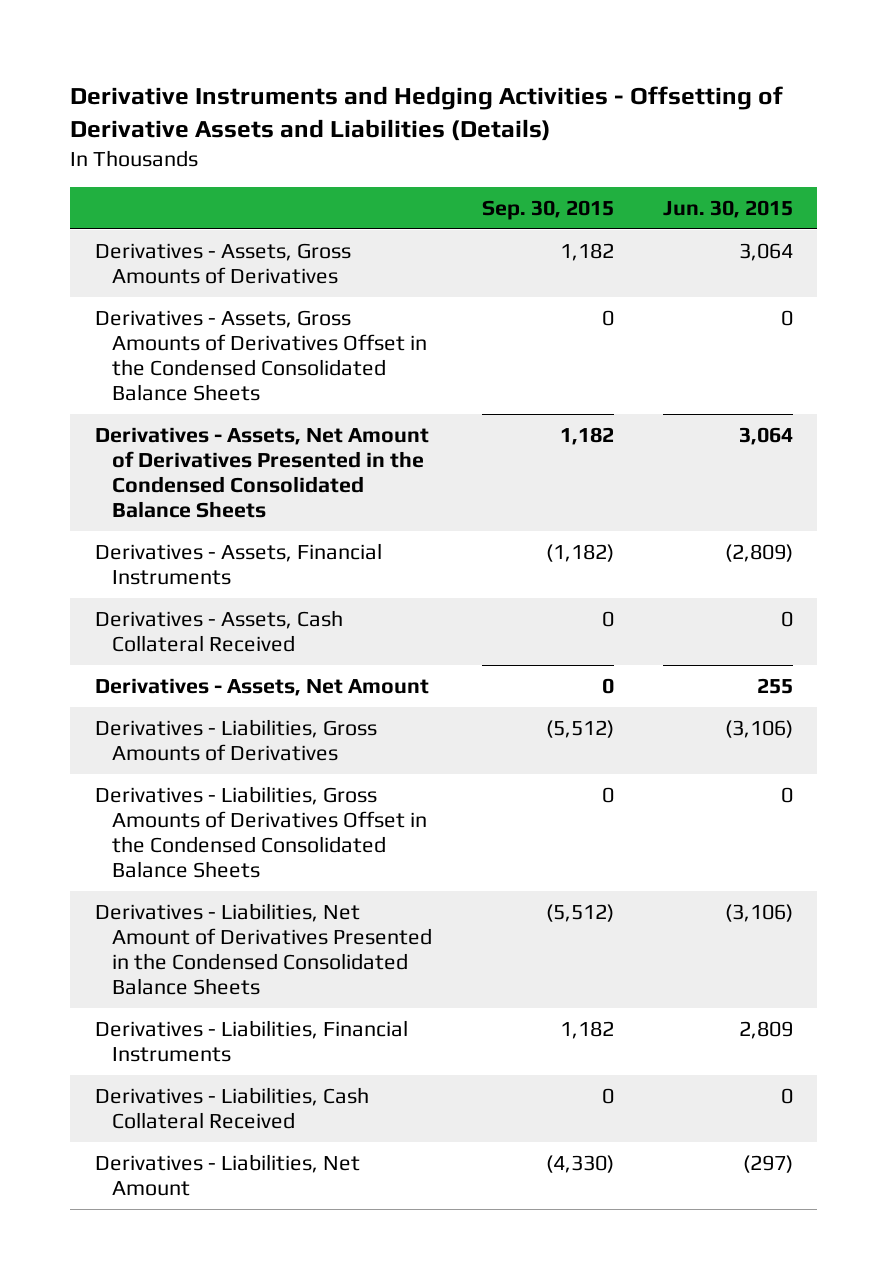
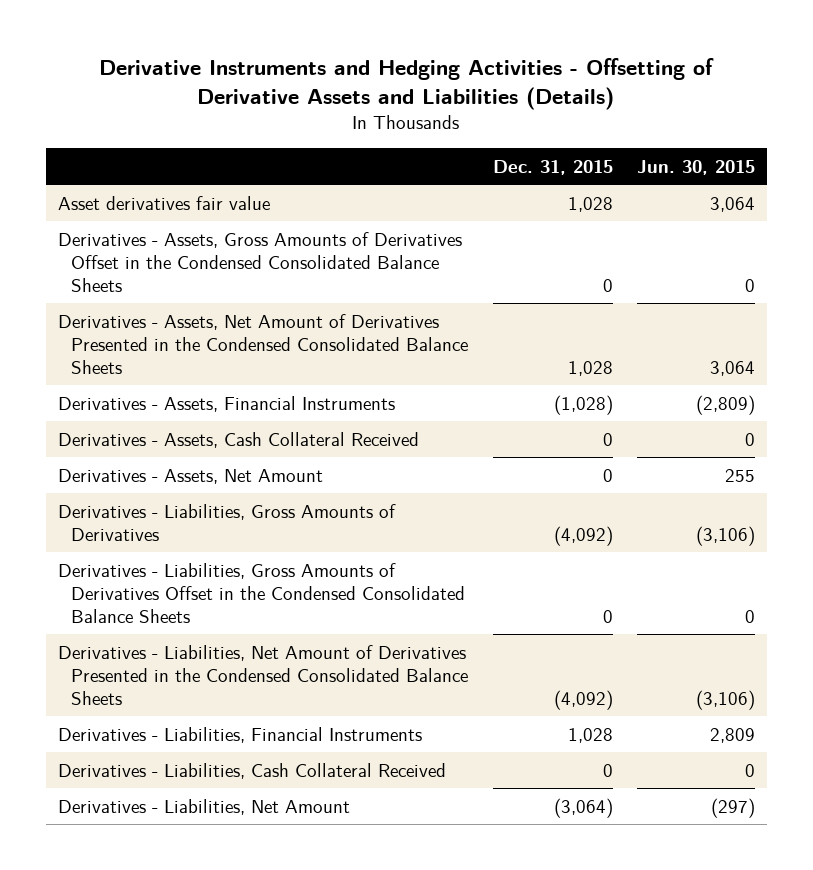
[481,200,614,221] Sep. 30, 2015 -> none
none -> [492,159,613,175] Dec. 31, 2015
[94,242,351,284] Derivatives - Assets, Gross Amounts of Derivatives -> [57,195,270,210] Asset derivatives fair value

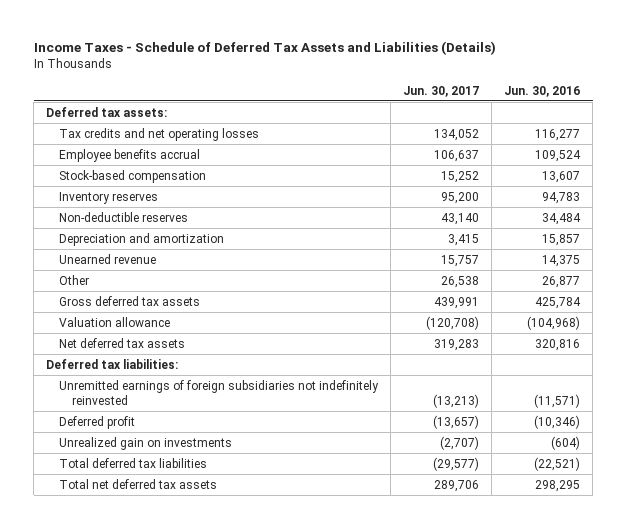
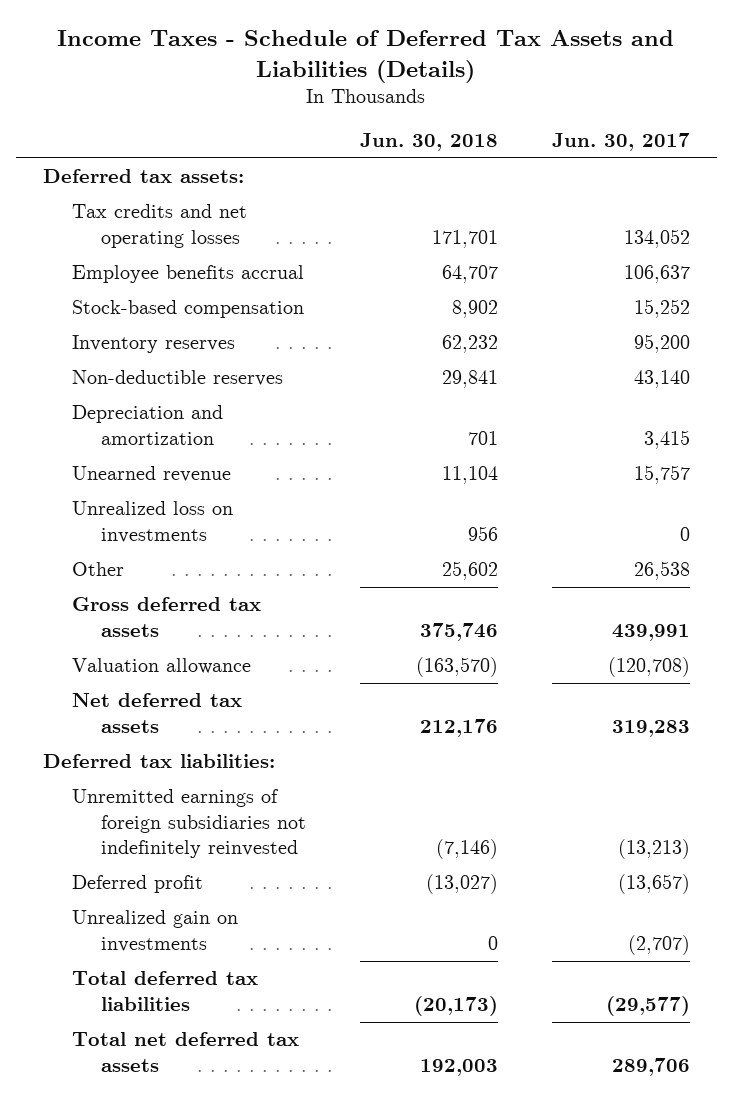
[504,85,581,97] Jun. 30, 2016 -> none
none -> [359,132,498,151] Jun. 30, 2018
none -> [71,501,233,543] Unrealized loss on investments

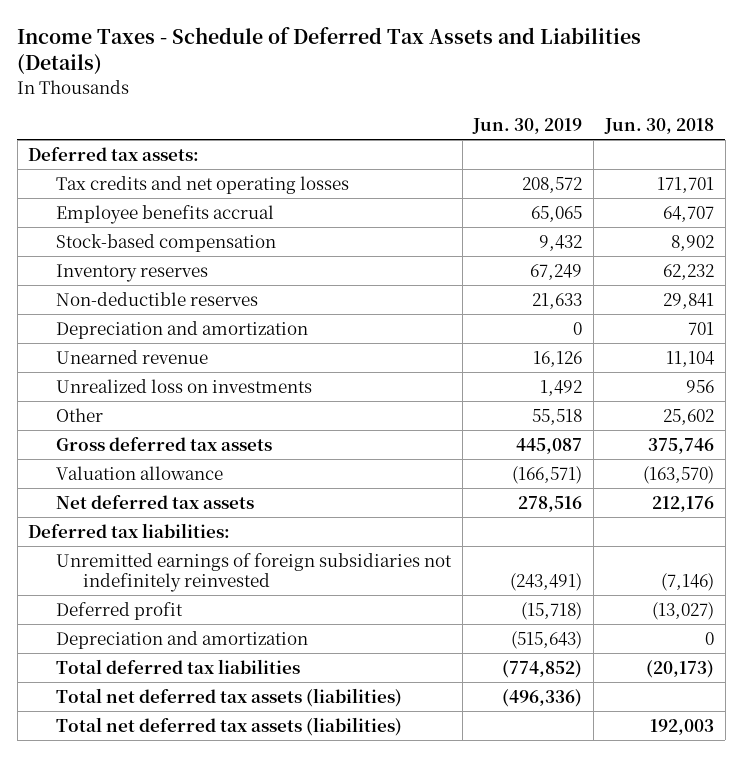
[551,132,690,151] Jun. 30, 2017 -> none
none -> [472,118,583,135] Jun. 30, 2019
[71,910,238,952] Unrealized gain on investments -> none
none -> [55,630,308,649] Depreciation and amortization
none -> [55,687,402,707] Total net deferred tax assets (liabilities)
[71,1032,299,1072] Total net deferred tax assets -> [55,716,402,736] Total net deferred tax assets (liabilities)

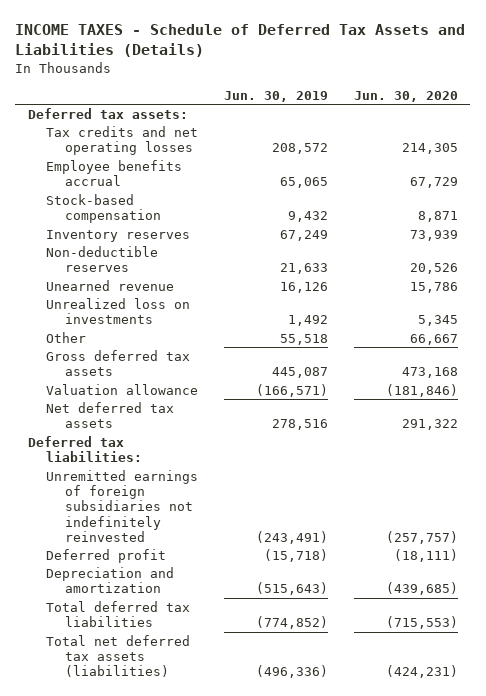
[17,26,642,75] Income Taxes - Schedule of Deferred Tax Assets and Liabilities (Details) -> [15,24,466,58] INCOME TAXES - Schedule of Deferred Tax Assets and Liabilities (Details)
[603,118,714,135] Jun. 30, 2018 -> none
none -> [353,90,458,102] Jun. 30, 2020
[55,320,308,339] Depreciation and amortization -> none
[55,716,402,736] Total net deferred tax assets (liabilities) -> none

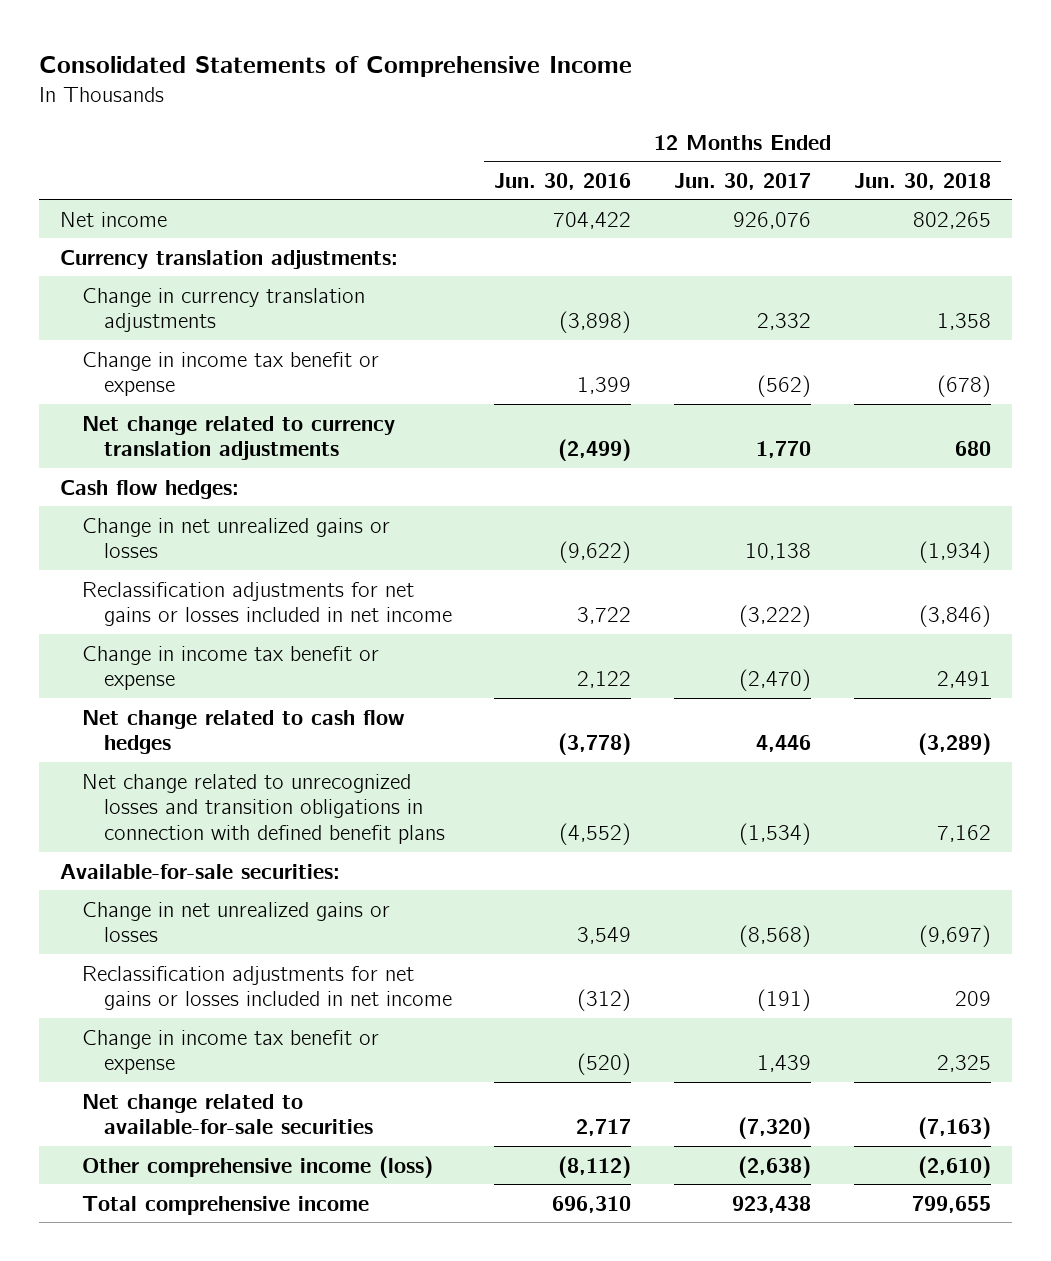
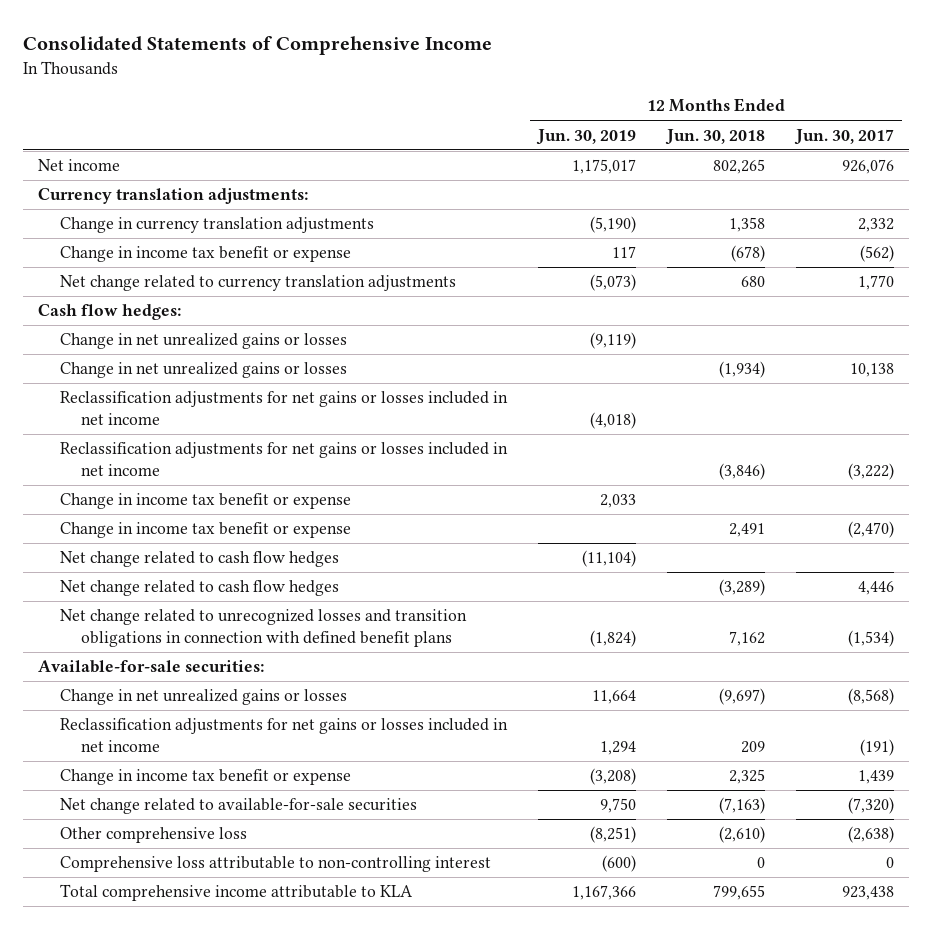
[494,172,632,190] Jun. 30, 2016 -> none
none -> [535,128,636,145] Jun. 30, 2019
none -> [59,333,347,350] Change in net unrealized gains or losses
none -> [59,391,508,425] Reclassification adjustments for net gains or losses included in net income
none -> [59,493,351,510] Change in income tax benefit or expense
none -> [59,551,339,568] Net change related to cash flow hedges
[82,1155,434,1178] Other comprehensive income (loss) -> [59,827,247,844] Other comprehensive loss
none -> [59,856,491,873] Comprehensive loss attributable to non-controlling interest
[82,1195,370,1215] Total comprehensive income -> [59,884,413,902] Total comprehensive income attributable to KLA

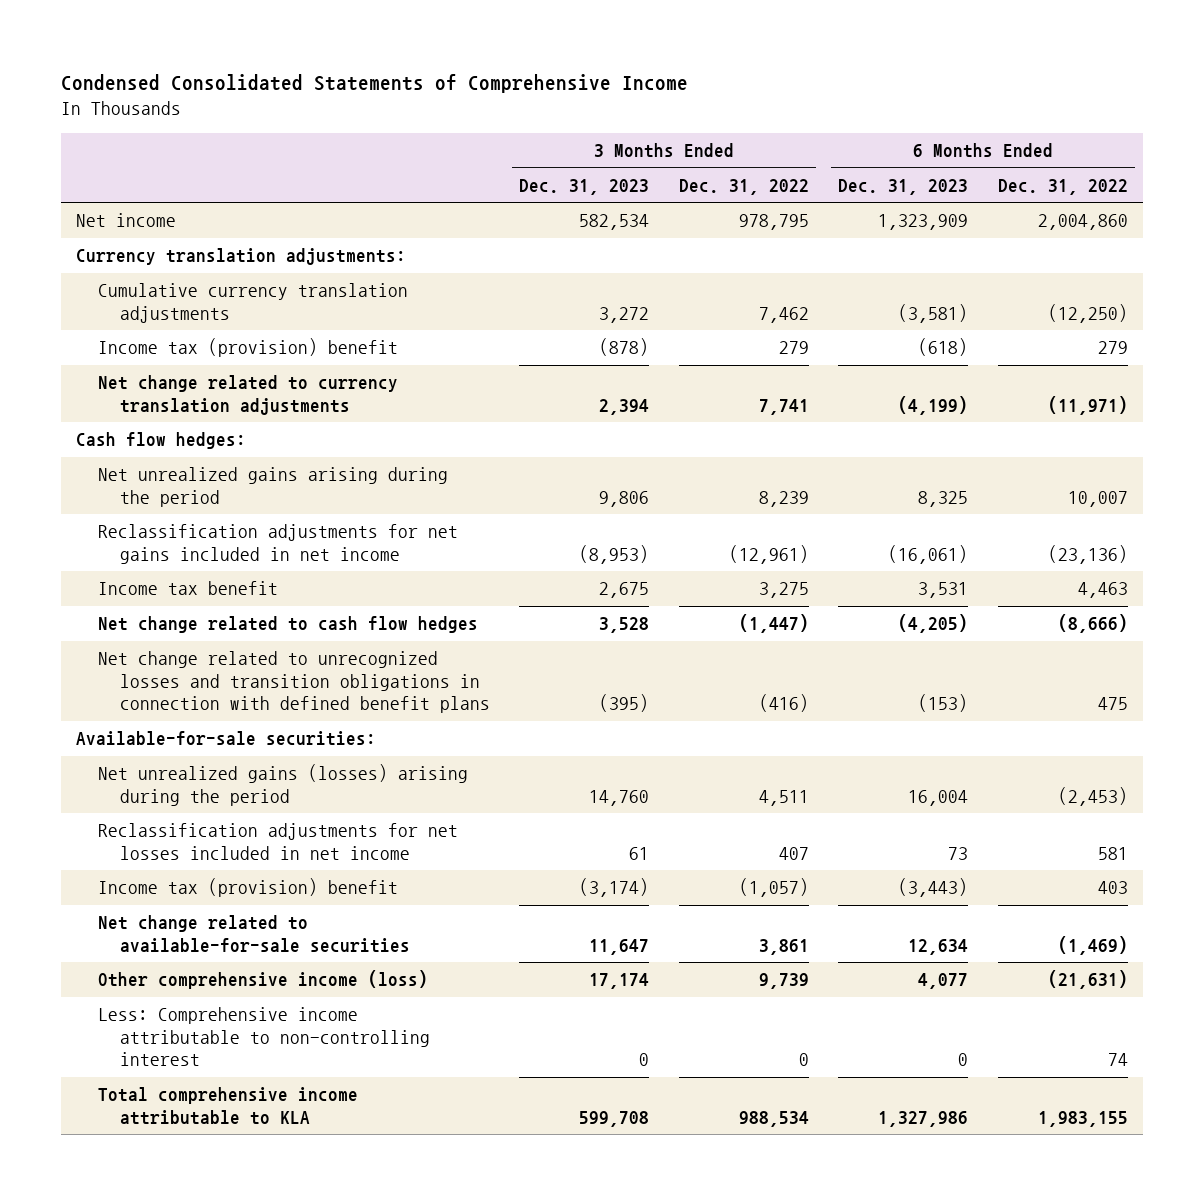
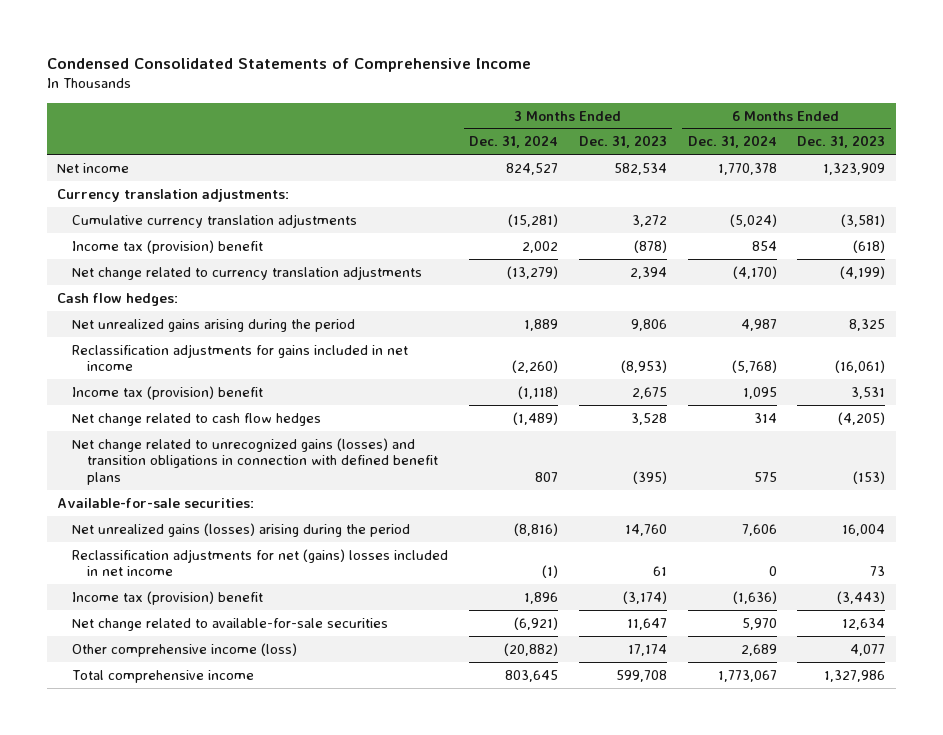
[678,178,809,195] Dec. 31, 2022 -> none
[998,178,1129,195] Dec. 31, 2022 -> none
none -> [469,135,559,149] Dec. 31, 2024
none -> [687,135,777,149] Dec. 31, 2024
[97,524,458,564] Reclassification adjustments for net gains included in net income -> [72,343,409,372] Reclassification adjustments for gains included in net income
[97,581,278,596] Income tax benefit -> [72,385,264,400] Income tax (provision) benefit
[97,651,490,714] Net change related to unrecognized losses and transition obligations in connection with defined benefit plans -> [72,437,439,485] Net change related to unrecognized gains (losses) and transition obligations in connection with defined benefit plans
[97,823,458,860] Reclassification adjustments for net losses included in net income -> [72,548,449,577] Reclassification adjustments for net (gains) losses included in net income
[97,1007,430,1067] Less: Comprehensive income attributable to non-controlling interest -> none
[97,1087,358,1125] Total comprehensive income attributable to KLA -> [72,669,255,683] Total comprehensive income

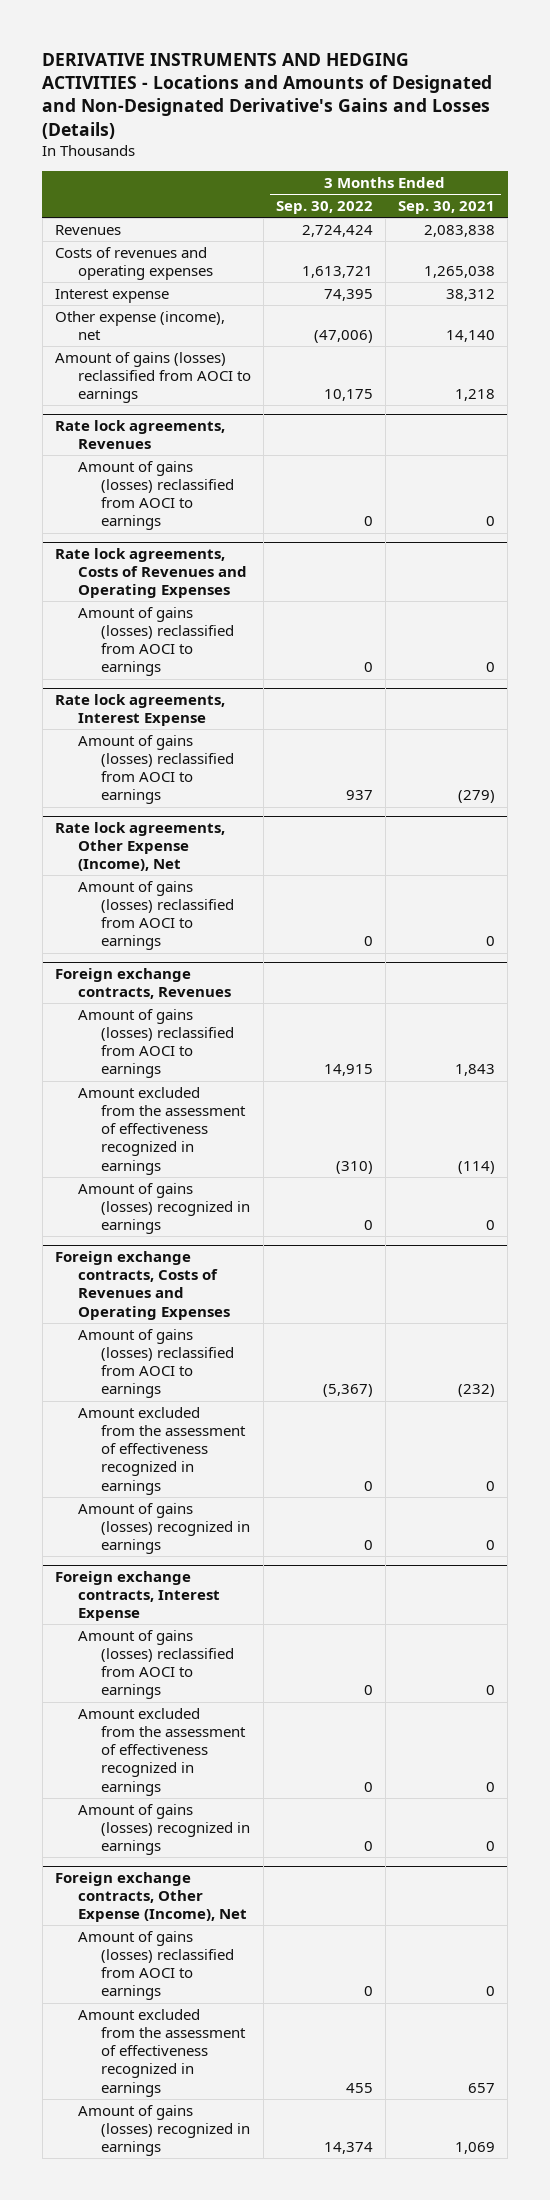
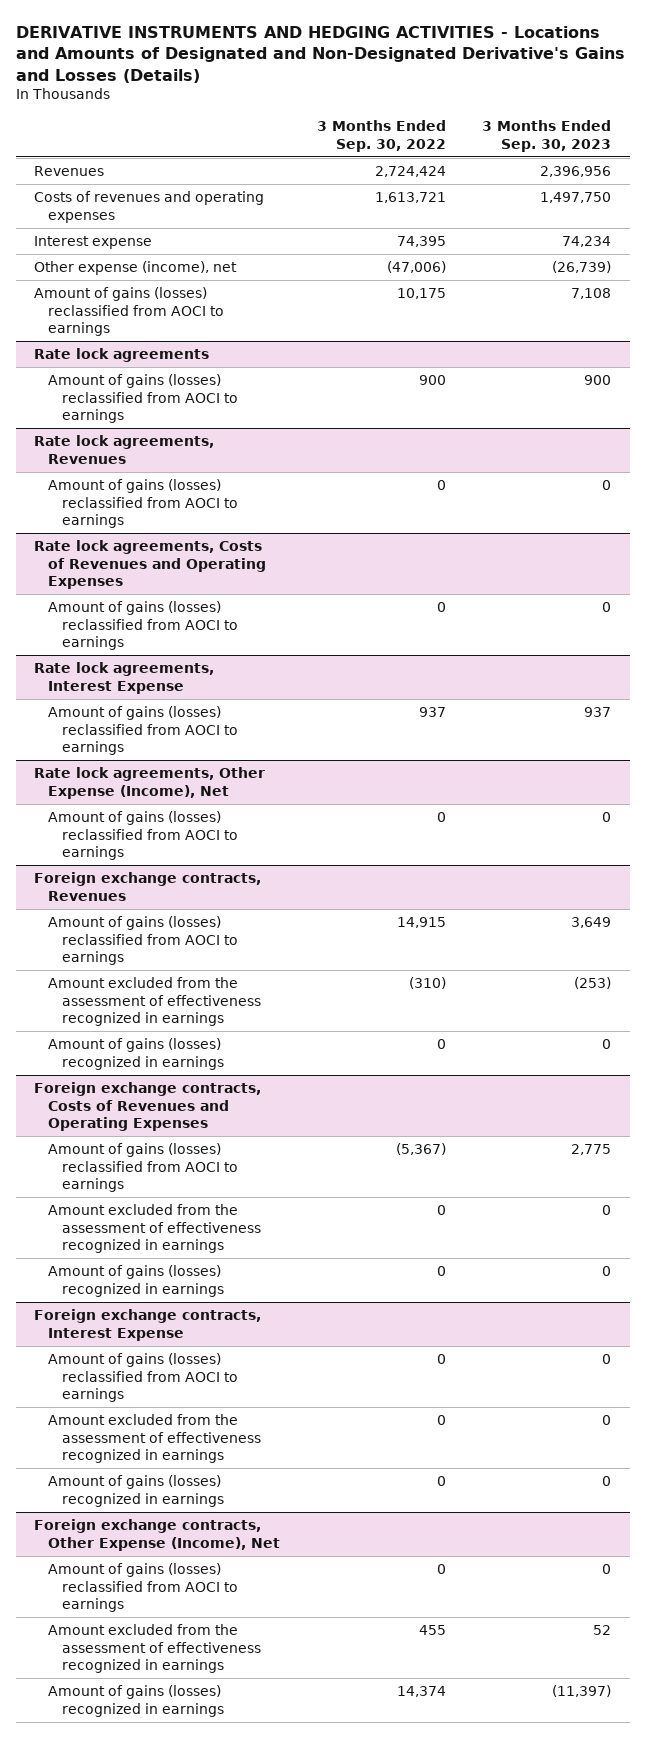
[398,201,496,215] Sep. 30, 2021 -> none
none -> [482,120,612,152] 3 Months Ended Sep. 30, 2023
none -> [34,348,210,363] Rate lock agreements
none -> [47,374,238,423] Amount of gains (losses) reclassified from AOCI to earnings

